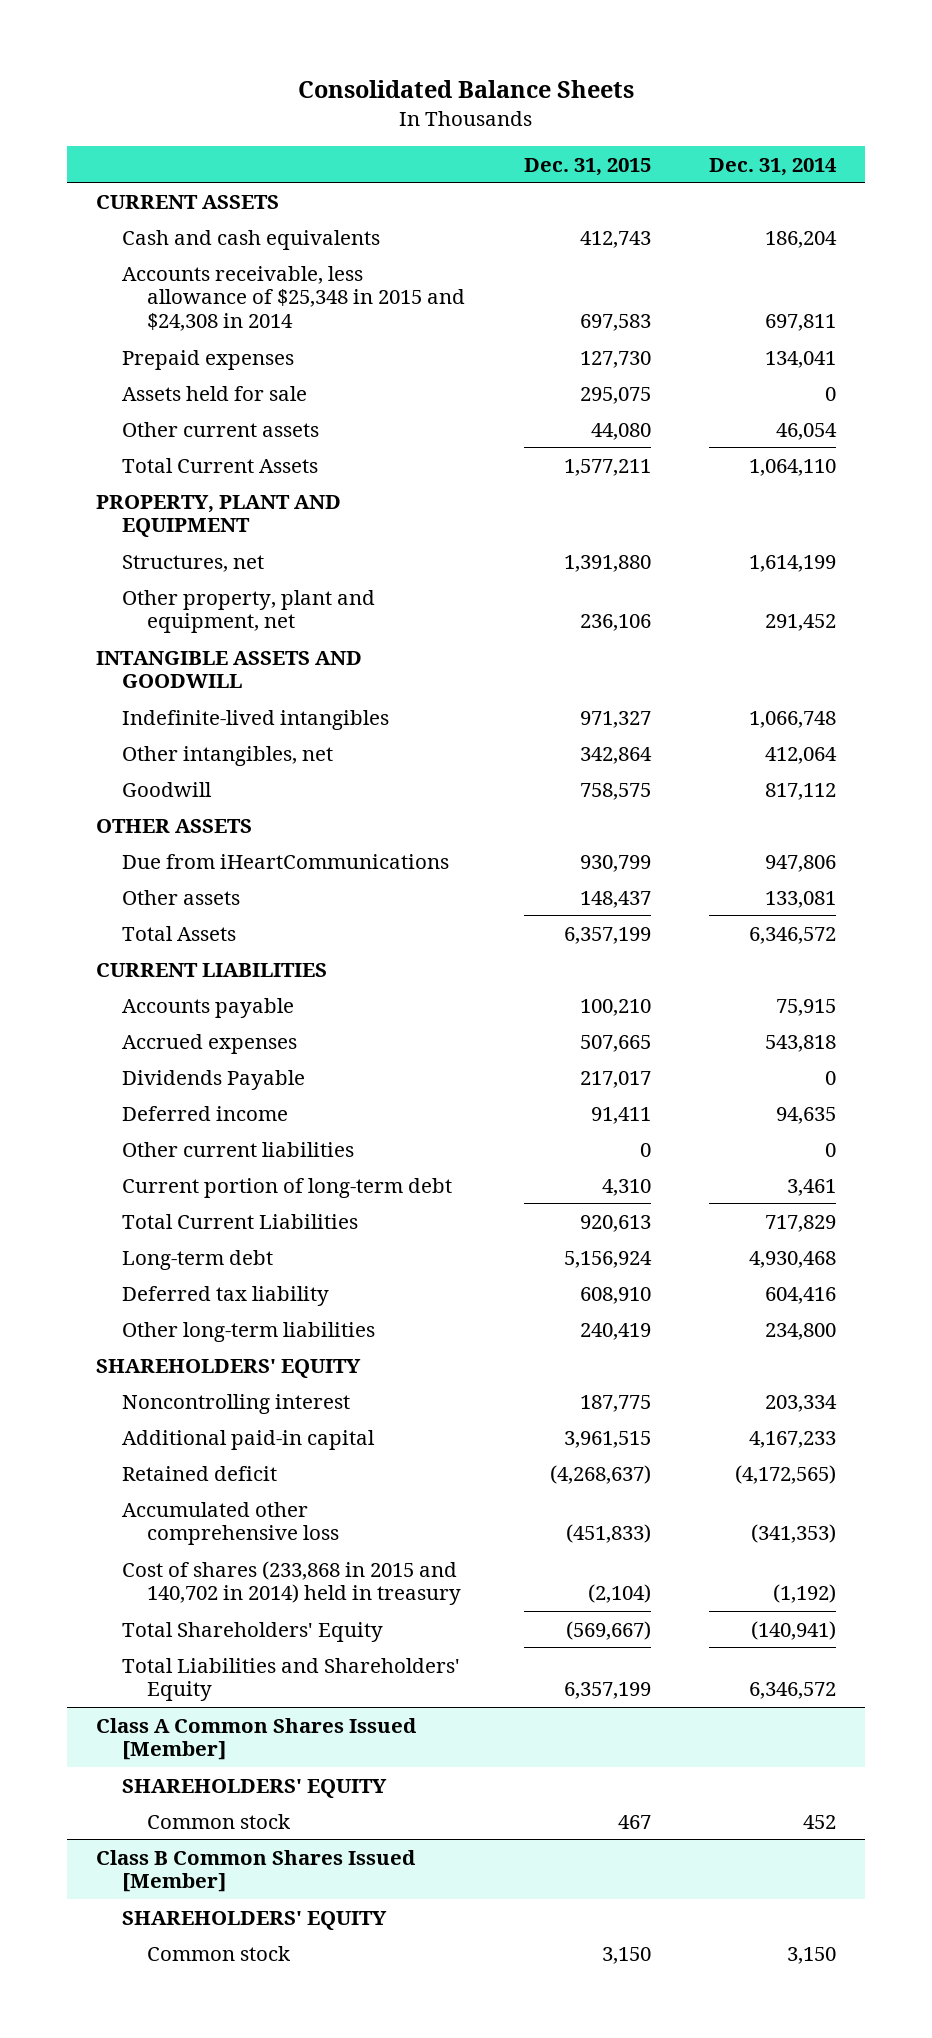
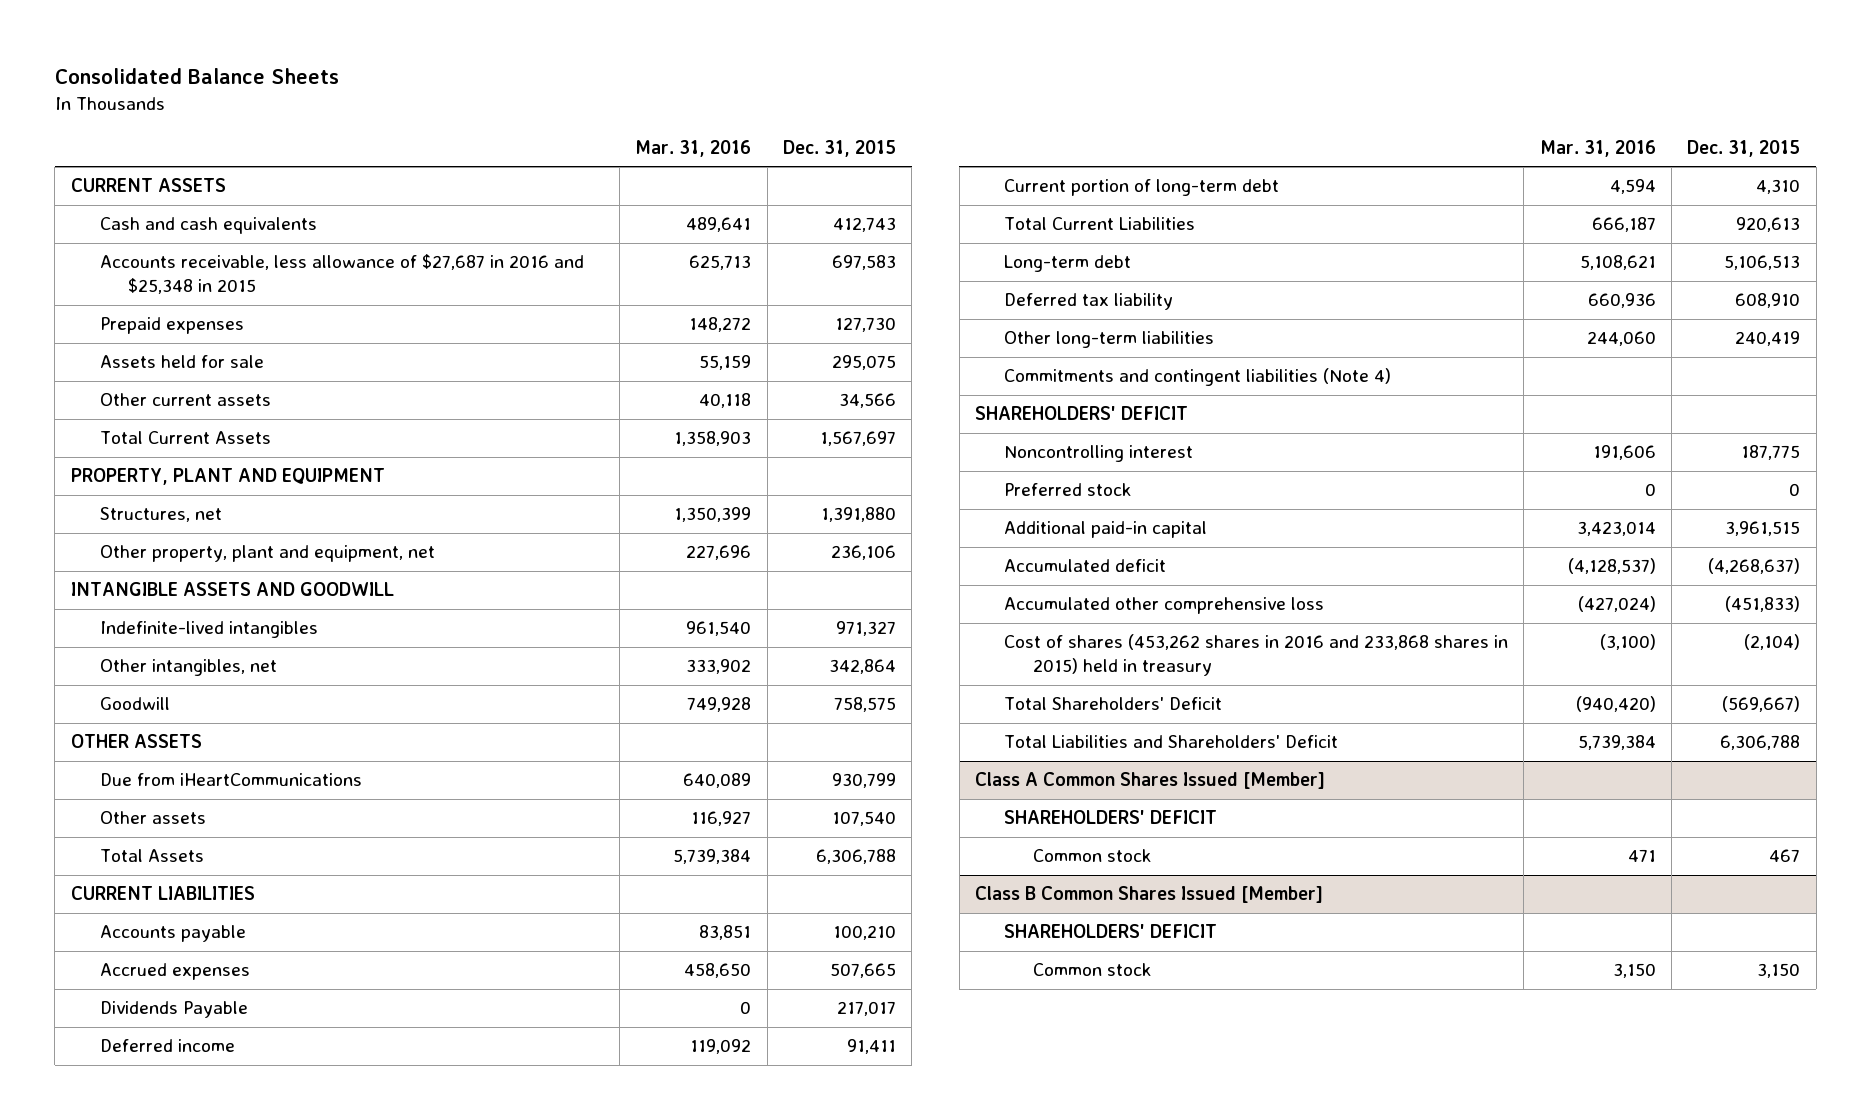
[709,157,838,176] Dec. 31, 2014 -> none
none -> [635,139,752,157] Mar. 31, 2016
[121,265,466,331] Accounts receivable, less allowance of $25,348 in 2015 and $24,308 in 2014 -> [99,254,584,295] Accounts receivable, less allowance of $27,687 in 2016 and $25,348 in 2015
[590,422,651,440] 44,080 -> [839,393,897,409] 34,566
[563,458,651,476] 1,577,211 -> [820,431,897,447] 1,567,697
[579,890,651,908] 148,437 -> [832,811,897,827] 107,540
[563,926,651,944] 6,357,199 -> [816,849,897,865] 6,306,788
[121,1141,354,1157] Other current liabilities -> none
[563,1250,652,1268] 5,156,924 -> [1724,255,1801,271] 5,106,513
none -> [1003,368,1391,387] Commitments and contingent liabilities (Note 4)
[95,1358,361,1378] SHAREHOLDERS' EQUITY -> [974,406,1188,421] SHAREHOLDERS' DEFICIT
none -> [1003,483,1132,497] Preferred stock
[121,1465,277,1481] Retained deficit -> [1003,559,1166,573] Accumulated deficit
[121,1560,462,1606] Cost of shares (233,868 in 2015 and 140,702 in 2014) held in treasury -> [1003,634,1508,677] Cost of shares (453,262 shares in 2016 and 233,868 shares in 2015) held in treasury
[121,1621,383,1642] Total Shareholders' Equity -> [1003,697,1222,711] Total Shareholders' Deficit
[121,1657,460,1702] Total Liabilities and Shareholders' Equity -> [1003,735,1338,749] Total Liabilities and Shareholders' Deficit
[563,1682,651,1700] 6,357,199 -> [1720,735,1801,751] 6,306,788
[121,1778,387,1798] SHAREHOLDERS' EQUITY -> [1003,810,1217,825] SHAREHOLDERS' DEFICIT
[121,1910,387,1930] SHAREHOLDERS' EQUITY -> [1003,924,1217,939] SHAREHOLDERS' DEFICIT

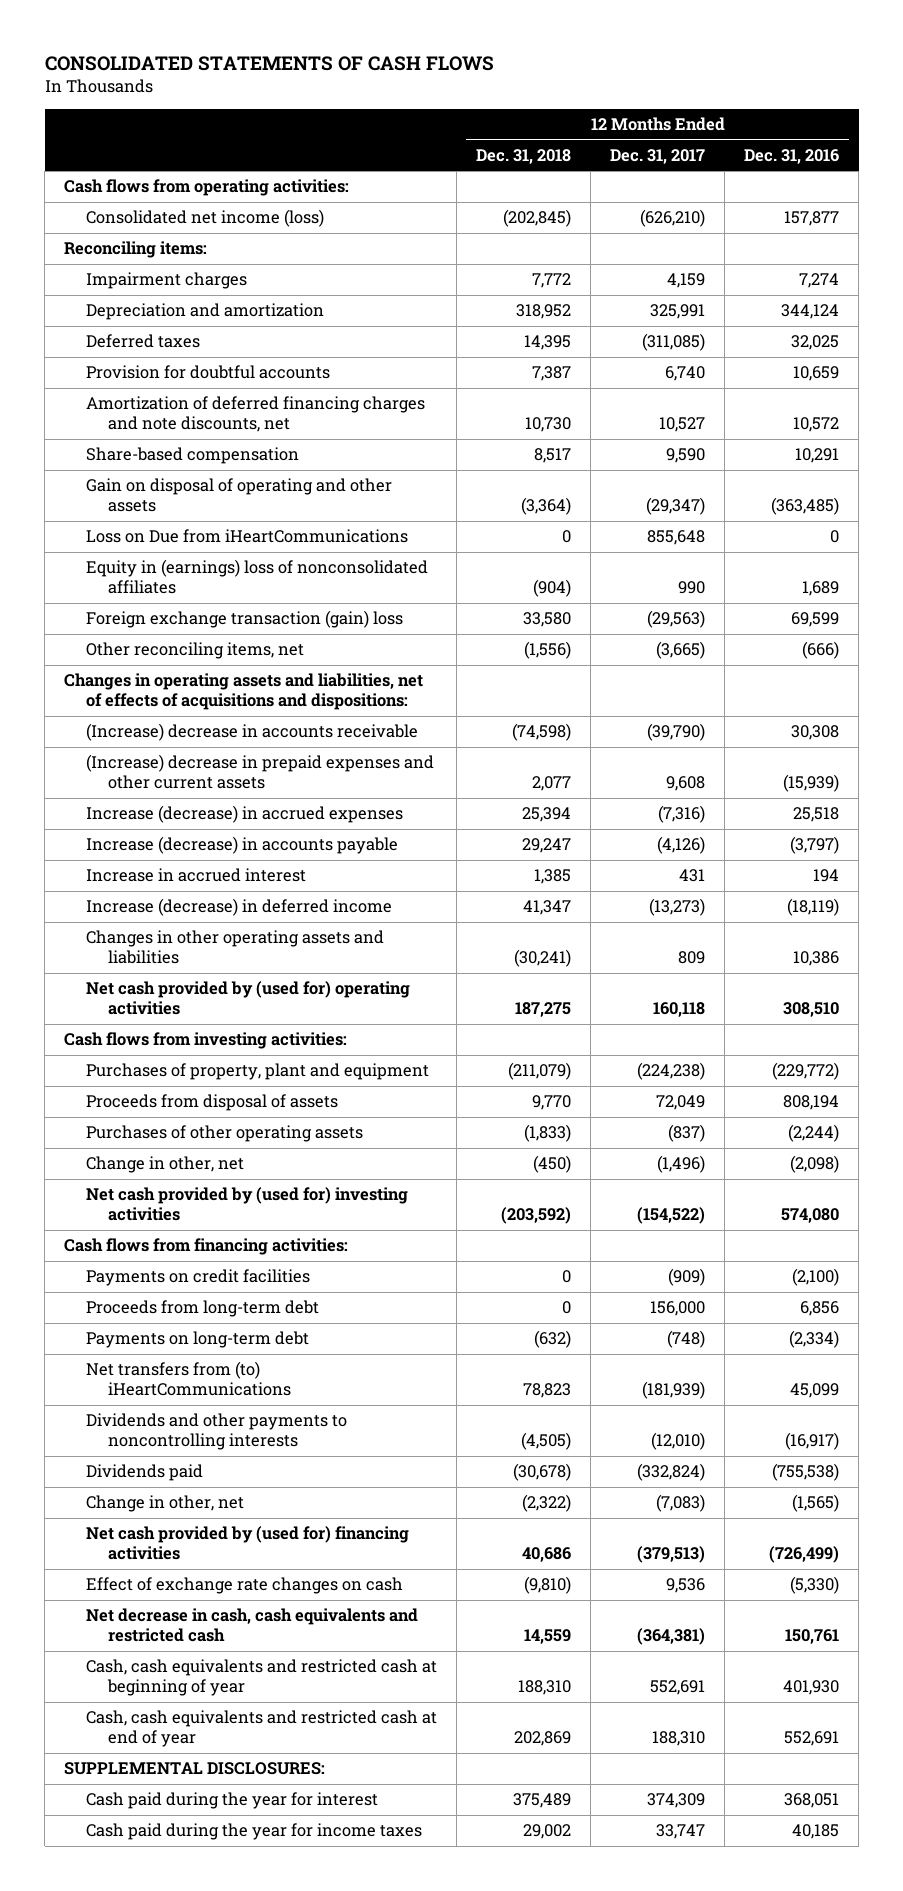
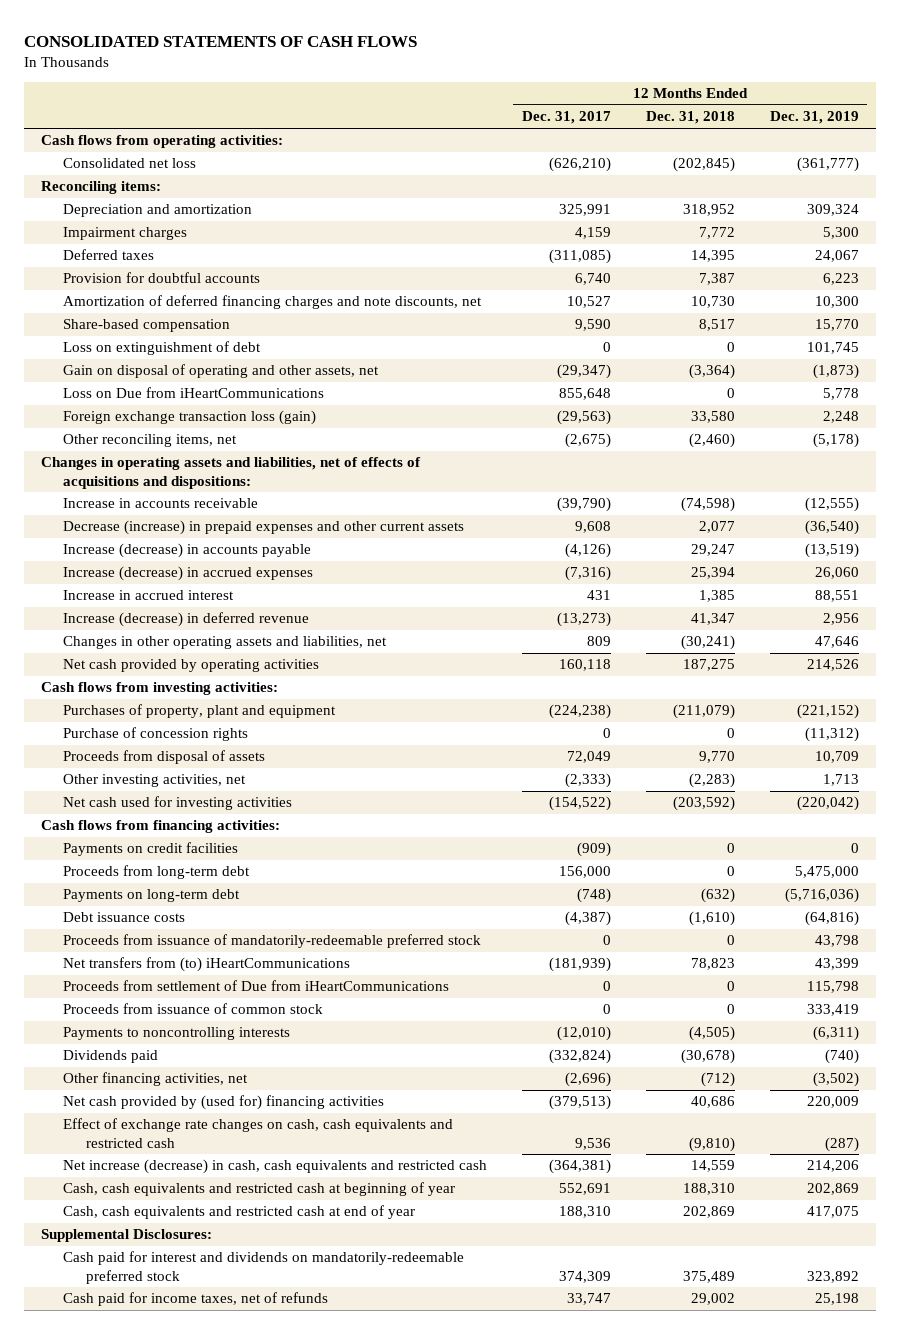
[744,148,840,164] Dec. 31, 2016 -> none
none -> [769,111,859,125] Dec. 31, 2019
[86,209,325,228] Consolidated net income (loss) -> [63,158,197,169] Consolidated net loss
[86,272,248,290] Impairment charges -> [63,227,188,241] Impairment charges
none -> [63,341,262,356] Loss on extinguishment of debt
[86,478,393,513] Gain on disposal of operating and other assets -> [63,364,380,379] Gain on disposal of operating and other assets, net
[86,559,429,595] Equity in (earnings) loss of nonconsolidated affiliates -> none
[86,610,404,629] Foreign exchange transaction (gain) loss -> [63,410,317,426] Foreign exchange transaction loss (gain)
[524,641,572,660] (1,556) -> [688,433,735,449] (2,460)
[656,641,706,660] (3,665) -> [565,433,612,449] (2,675)
[86,723,419,742] (Increase) decrease in accounts receivable -> [63,498,259,509] Increase in accounts receivable
[86,754,435,790] (Increase) decrease in prepaid expenses and other current assets -> [63,520,465,536] Decrease (increase) in prepaid expenses and other current assets
[86,805,404,824] Increase (decrease) in accrued expenses -> [63,566,314,582] Increase (decrease) in accrued expenses
[86,898,393,917] Increase (decrease) in deferred income -> [63,612,310,628] Increase (decrease) in deferred revenue
[86,930,385,965] Changes in other operating assets and liabilities -> [63,636,388,650] Changes in other operating assets and liabilities, net
[86,981,411,1016] Net cash provided by (used for) operating activities -> [63,659,320,673] Net cash provided by operating activities
none -> [63,727,249,742] Purchase of concession rights
[86,1125,364,1143] Purchases of other operating assets -> none
[86,1156,245,1174] Change in other, net -> [63,774,247,788] Other investing activities, net
[533,1155,572,1174] (450) -> [688,773,735,789] (2,283)
[657,1155,706,1174] (1,496) -> [565,773,612,789] (2,333)
[86,1187,409,1222] Net cash provided by (used for) investing activities -> [63,796,293,811] Net cash used for investing activities
none -> [63,912,186,923] Debt issuance costs
none -> [63,934,482,949] Proceeds from issuance of mandatorily-redeemable preferred stock
none -> [63,980,450,992] Proceeds from settlement of Due from iHeartCommunications
none -> [63,1003,324,1015] Proceeds from issuance of common stock
[86,1413,348,1451] Dividends and other payments to noncontrolling interests -> [63,1027,291,1041] Payments to noncontrolling interests
[86,1495,245,1513] Change in other, net -> [63,1072,249,1087] Other financing activities, net
[522,1494,572,1513] (2,322) -> [700,1072,735,1088] (712)
[656,1494,706,1513] (7,083) -> [565,1072,612,1088] (2,696)
[86,1577,404,1595] Effect of exchange rate changes on cash -> [63,1118,454,1148] Effect of exchange rate changes on cash, cash equivalents and restricted cash
[86,1608,419,1643] Net decrease in cash, cash equivalents and restricted cash -> [63,1159,488,1175] Net increase (decrease) in cash, cash equivalents and restricted cash
[64,1762,326,1776] SUPPLEMENTAL DISCLOSURES: -> [41,1229,213,1243] Supplemental Disclosures:
[86,1792,379,1810] Cash paid during the year for interest -> [63,1251,465,1284] Cash paid for interest and dividends on mandatorily-redeemable preferred stock
[86,1823,423,1841] Cash paid during the year for income taxes -> [63,1292,329,1307] Cash paid for income taxes, net of refunds

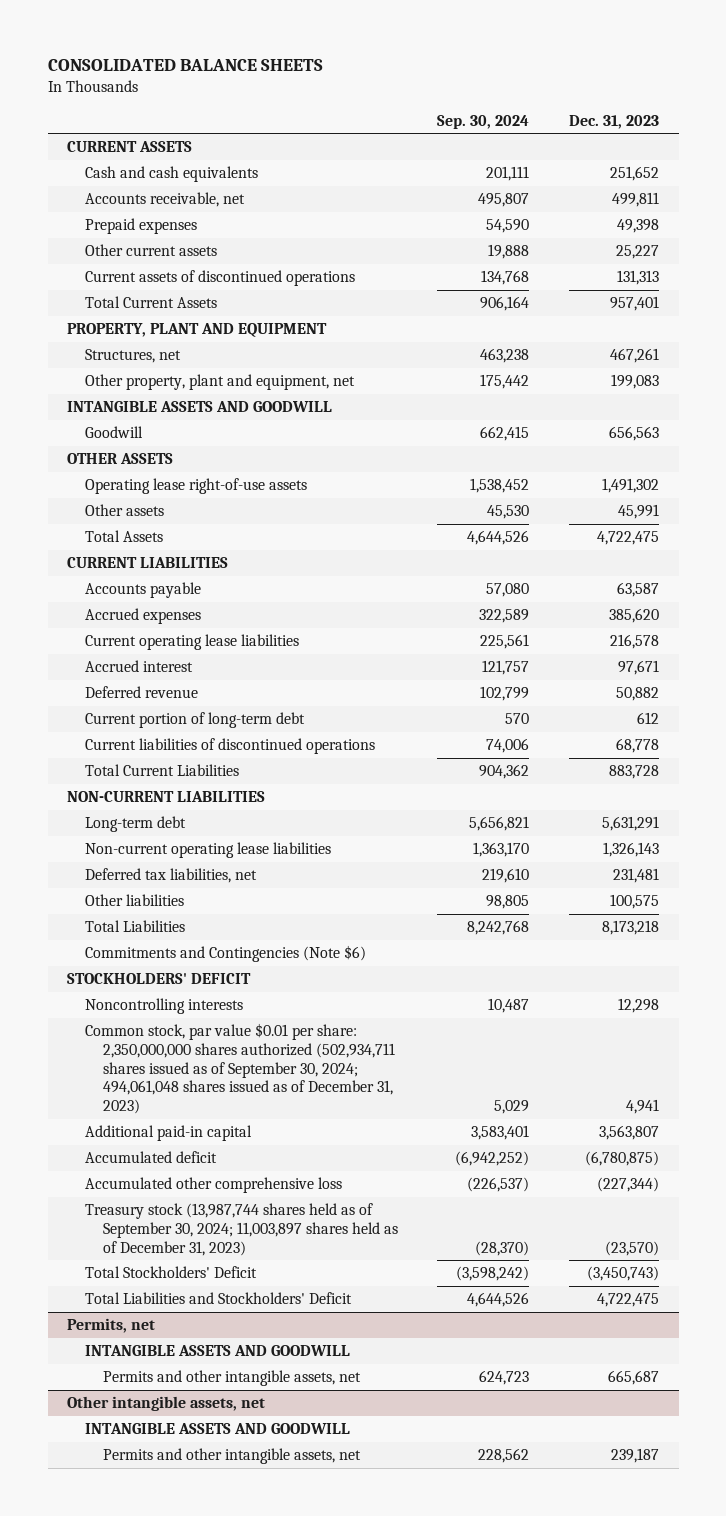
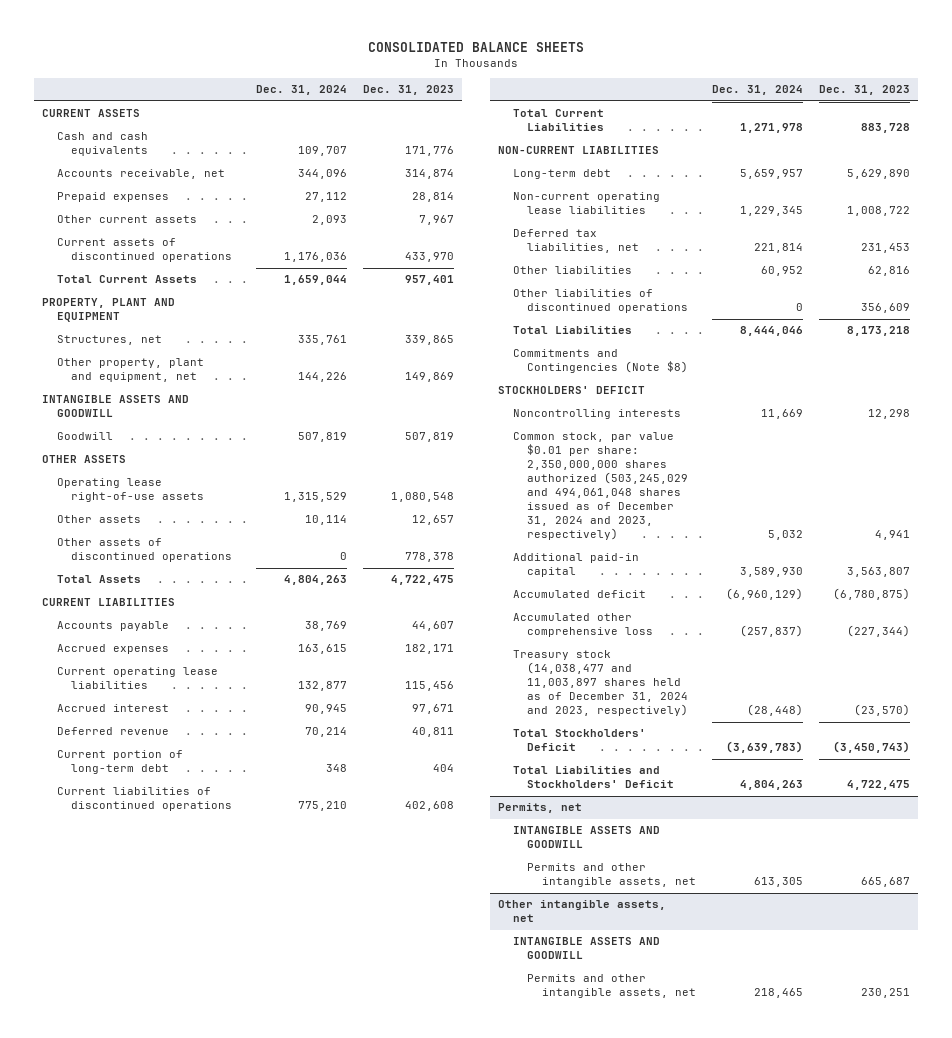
[437,114,530,129] Sep. 30, 2024 -> none
none -> [255,85,347,96] Dec. 31, 2024
[609,166,659,182] 251,652 -> [405,146,455,157] 171,776
[611,192,659,208] 499,811 -> [405,169,455,180] 314,874
[616,219,659,234] 49,398 -> [412,192,455,203] 28,814
[615,245,659,260] 25,227 -> [419,215,455,226] 7,967
[616,270,659,286] 131,313 -> [405,252,455,263] 433,970
[609,348,659,364] 467,261 -> [405,335,455,346] 339,865
[610,374,659,390] 199,083 -> [405,372,455,383] 149,869
[608,426,659,442] 656,563 -> [405,432,455,443] 507,819
[601,478,659,494] 1,491,302 -> [391,492,455,503] 1,080,548
[617,504,659,520] 45,991 -> [412,515,455,526] 12,657
none -> [56,538,233,563] Other assets of discontinued operations
[616,582,659,598] 63,587 -> [412,621,455,632] 44,607
[608,608,659,624] 385,620 -> [405,644,455,655] 182,171
[609,634,659,650] 216,578 -> [405,681,455,692] 115,456
[615,687,659,702] 50,882 -> [412,727,455,738] 40,811
[636,712,659,725] 612 -> [433,764,455,773] 404
[615,738,659,754] 68,778 -> [405,801,455,812] 402,608
[601,816,659,832] 5,631,291 -> [847,169,911,180] 5,629,890
[602,842,659,858] 1,326,143 -> [847,206,911,217] 1,008,722
[612,868,659,884] 231,481 -> [861,243,911,254] 231,453
[609,894,659,910] 100,575 -> [868,266,911,277] 62,816
none -> [512,289,689,314] Other liabilities of discontinued operations
[85,945,367,963] Commitments and Contingencies (Note $6) -> [512,349,689,374] Commitments and Contingencies (Note $8)
[85,1023,395,1115] Common stock, par value $0.01 per share: 2,350,000,000 shares authorized (502,934,711 shares issued as of September 30, 2024; 494,061,048 shares issued as of December 31, 2023) -> [512,432,689,541] Common stock, par value $0.01 per share: 2,350,000,000 shares authorized (503,245,029 and 494,061,048 shares issued as of December 31, 2024 and 2023, respectively)
[85,1203,398,1256] Treasury stock (13,987,744 shares held as of September 30, 2024; 11,003,897 shares held as of December 31, 2023) -> [512,650,689,717] Treasury stock (14,038,477 and 11,003,897 shares held as of December 31, 2024 and 2023, respectively)
[610,1448,659,1464] 239,187 -> [861,988,911,999] 230,251

